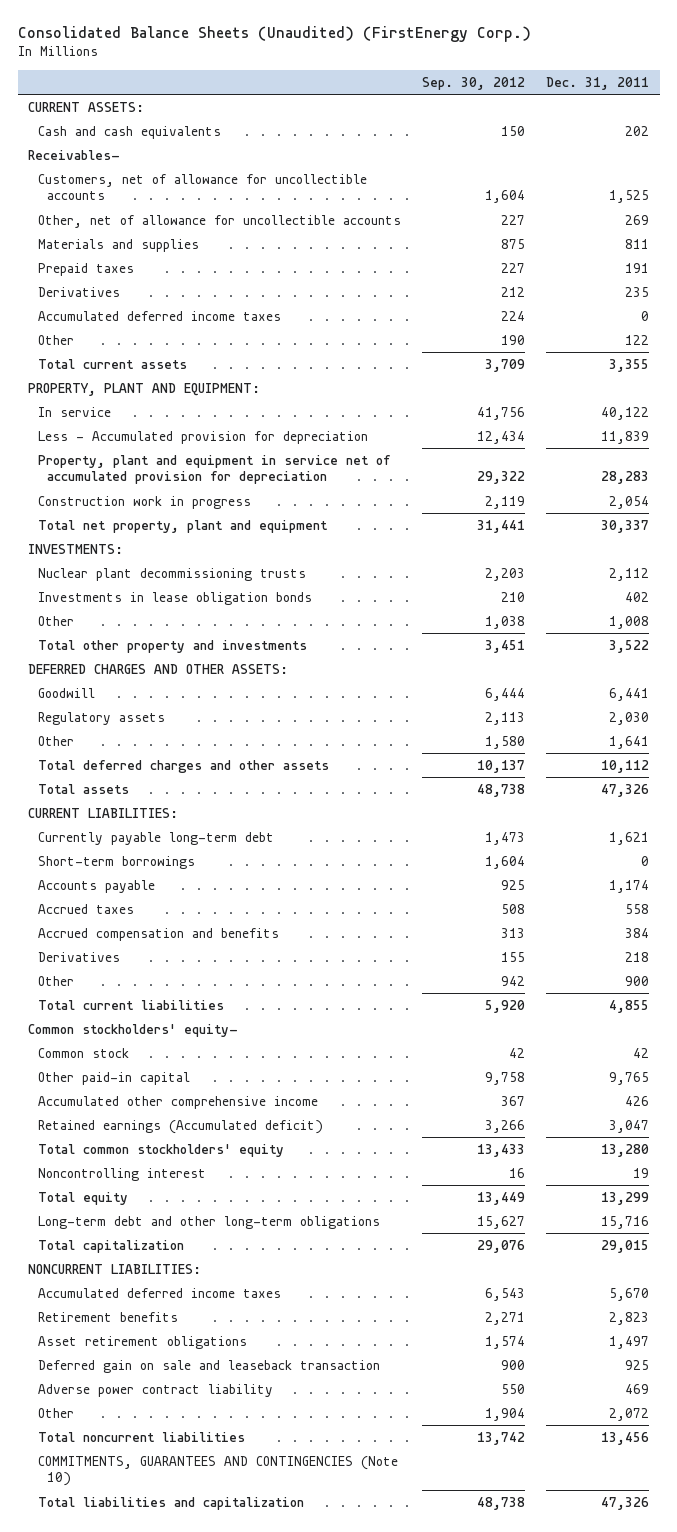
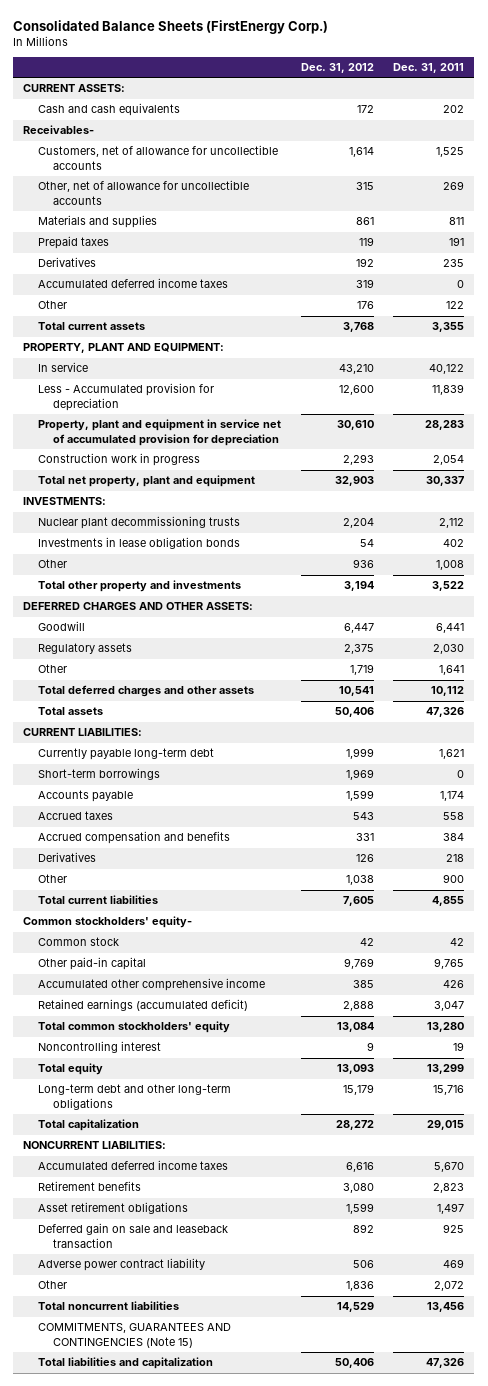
[17,26,531,43] Consolidated Balance Sheets (Unaudited) (FirstEnergy Corp.) -> [13,19,329,34] Consolidated Balance Sheets (FirstEnergy Corp.)
[421,76,525,90] Sep. 30, 2012 -> none
none -> [300,63,374,74] Dec. 31, 2012
[37,1119,323,1134] Retained earnings (Accumulated deficit) -> [37,999,248,1012] Retained earnings (accumulated deficit)
[37,1455,398,1487] COMMITMENTS, GUARANTEES AND CONTINGENCIES (Note 10) -> [37,1323,231,1348] COMMITMENTS, GUARANTEES AND CONTINGENCIES (Note 15)

